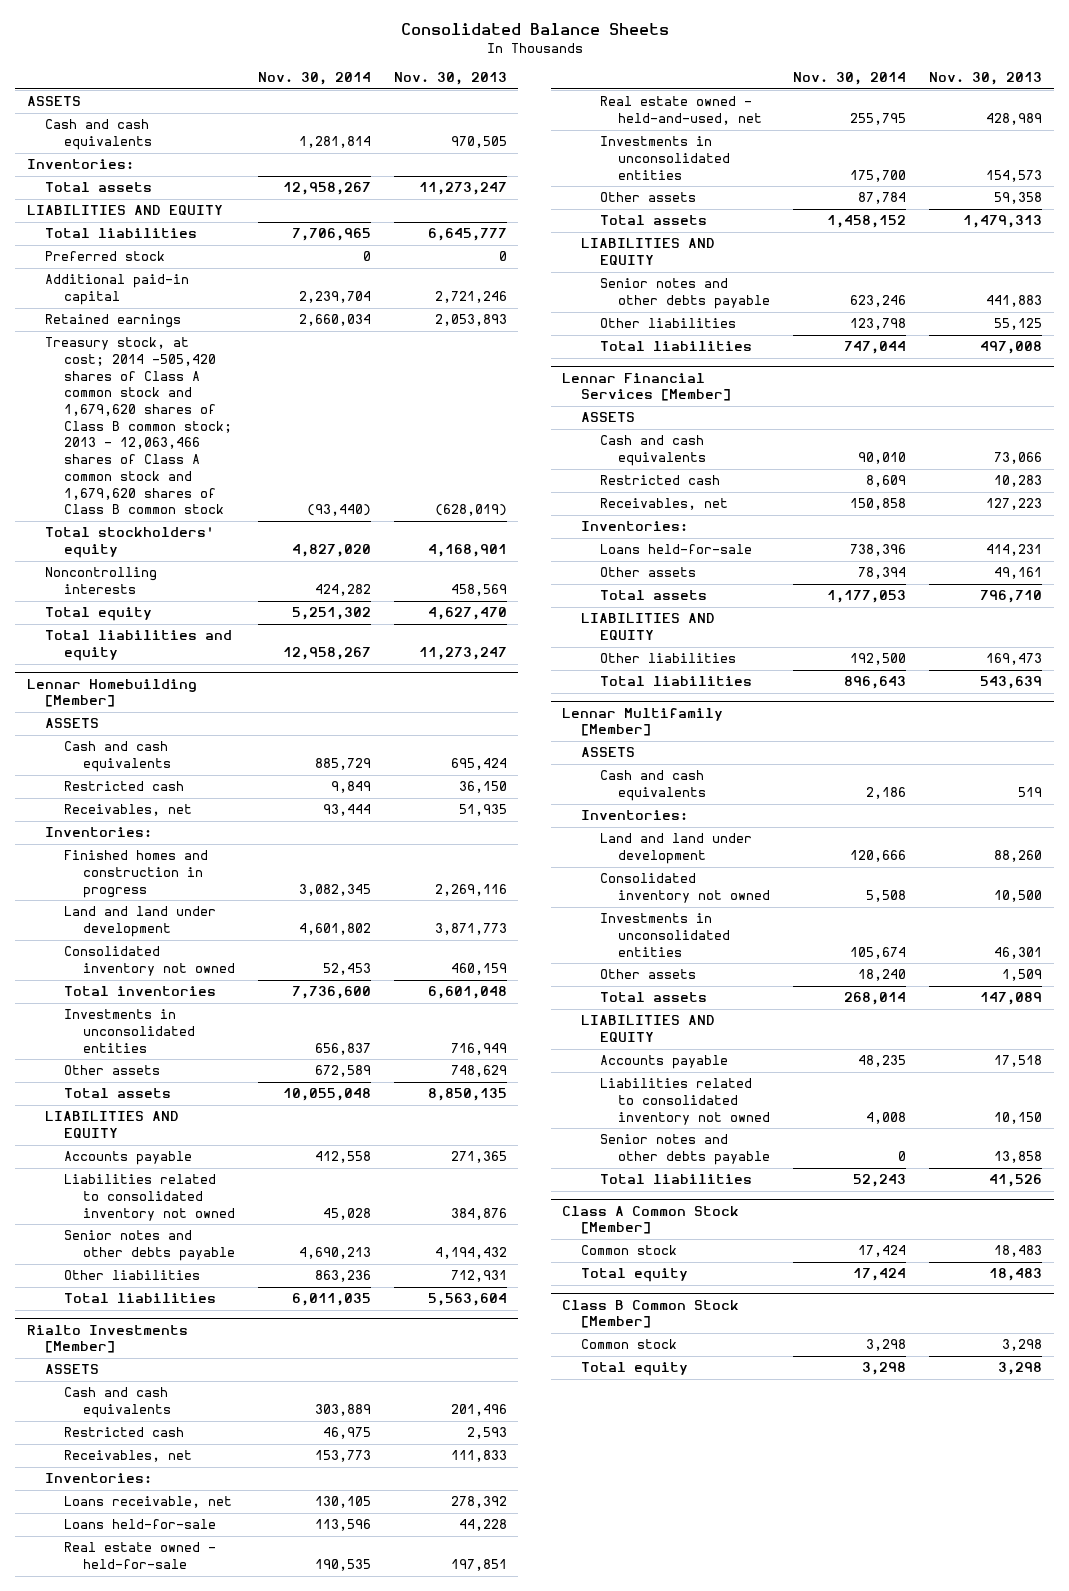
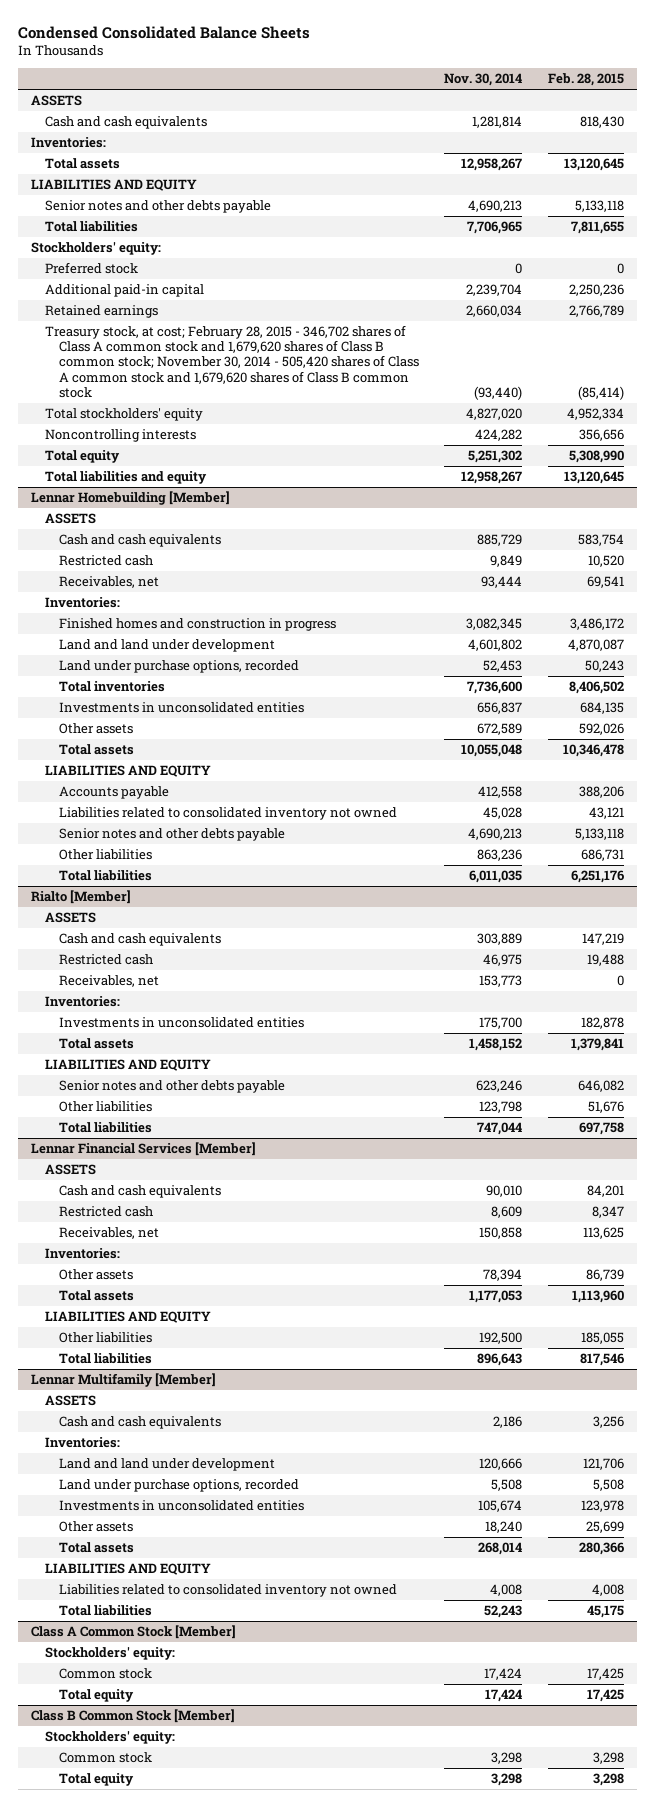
[400,23,669,36] Consolidated Balance Sheets -> [17,25,310,39] Condensed Consolidated Balance Sheets
[393,72,507,86] Nov. 30, 2013 -> none
none -> [548,73,625,87] Feb. 28, 2015
none -> [44,200,271,214] Senior notes and other debts payable
none -> [30,242,161,256] Stockholders' equity:
[45,337,233,515] Treasury stock, at cost; 2014 -505,420 shares of Class A common stock and 1,679,620 shares of Class B common stock; 2013 - 12,063,466 shares of Class A common stock and 1,679,620 shares of Class B common stock -> [44,325,419,398] Treasury stock, at cost; February 28, 2015 - 346,702 shares of Class A common stock and 1,679,620 shares of Class B common stock; November 30, 2014 - 505,420 shares of Class A common stock and 1,679,620 shares of Class B common stock
[64,946,235,977] Consolidated inventory not owned -> [58,660,299,674] Land under purchase options, recorded
[26,1324,188,1354] Rialto Investments [Member] -> [30,890,131,905] Rialto [Member]
[64,1496,233,1509] Loans receivable, net -> none
[64,1519,217,1530] Loans held-for-sale -> none
[64,1542,217,1570] Real estate owned - held-for-sale -> none
[599,96,763,126] Real estate owned - held-and-used, net -> none
[599,192,696,203] Other assets -> none
[599,544,752,555] Loans held-for-sale -> none
[599,873,771,904] Consolidated inventory not owned -> [58,1479,299,1493] Land under purchase options, recorded
[599,1055,728,1070] Accounts payable -> none
[599,1134,771,1166] Senior notes and other debts payable -> none
none -> [44,1647,175,1661] Stockholders' equity:
none -> [44,1731,175,1745] Stockholders' equity:

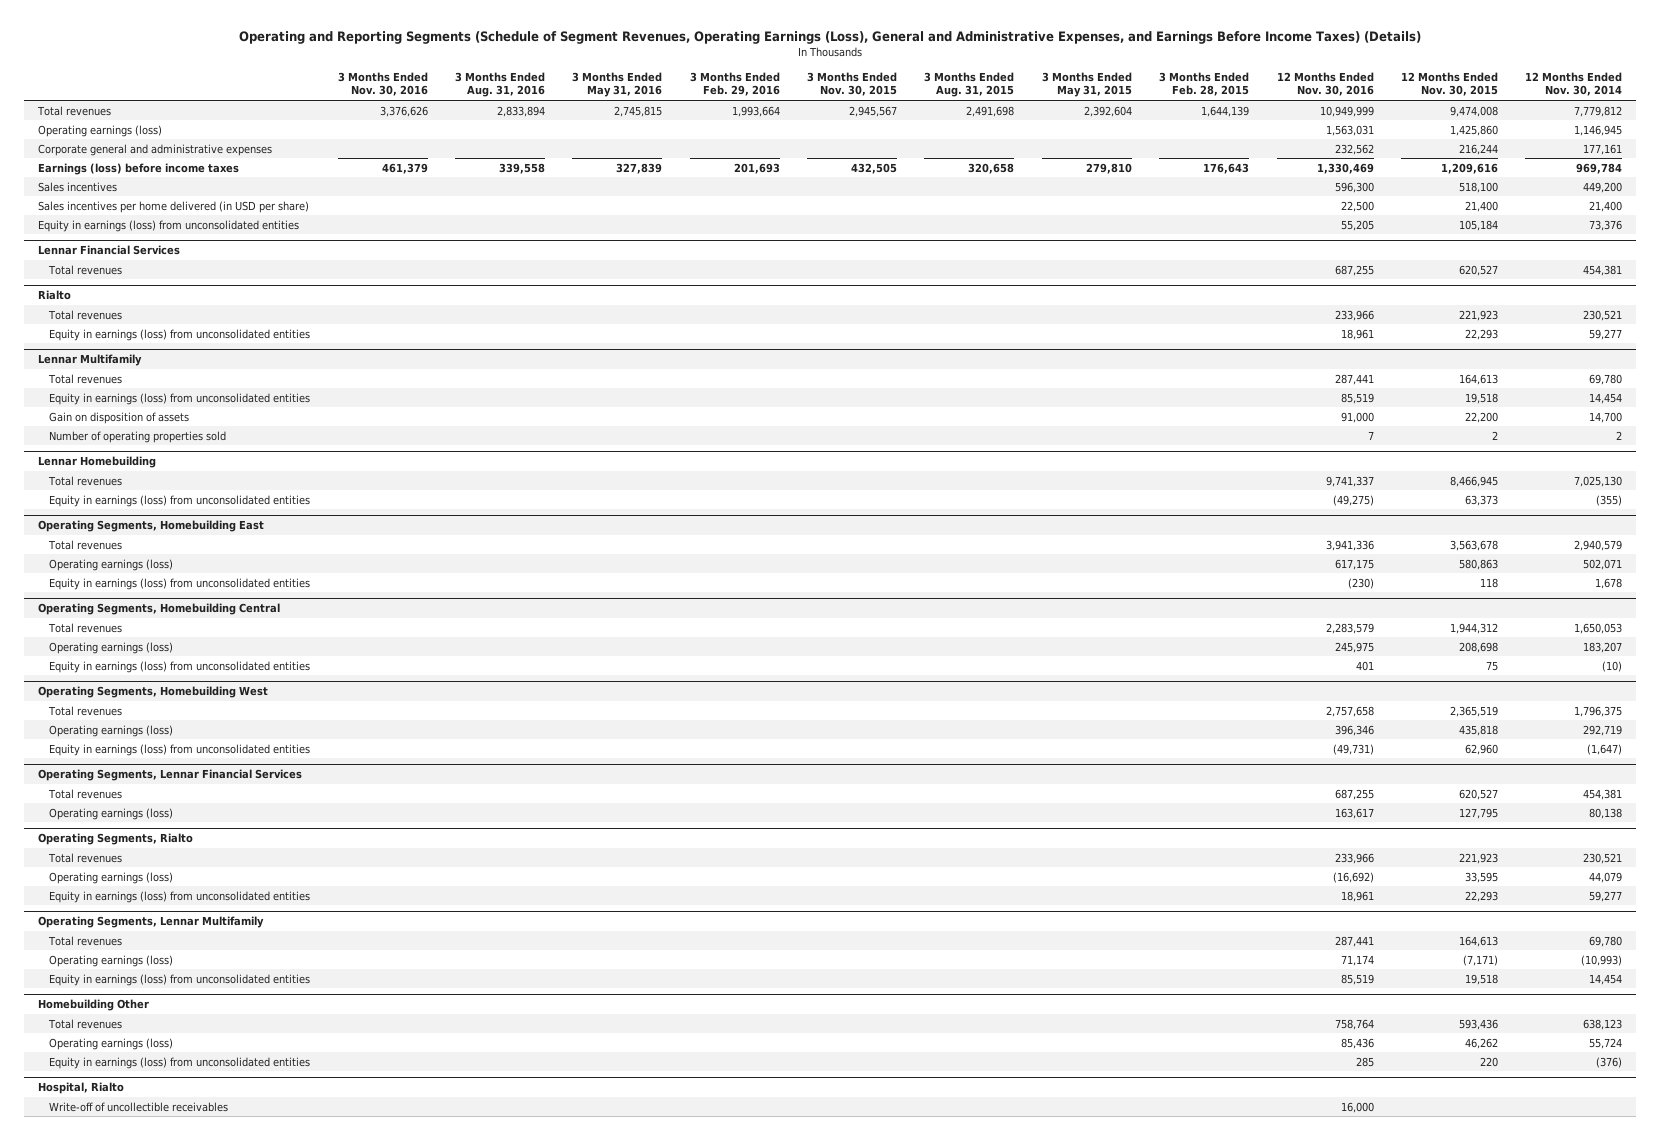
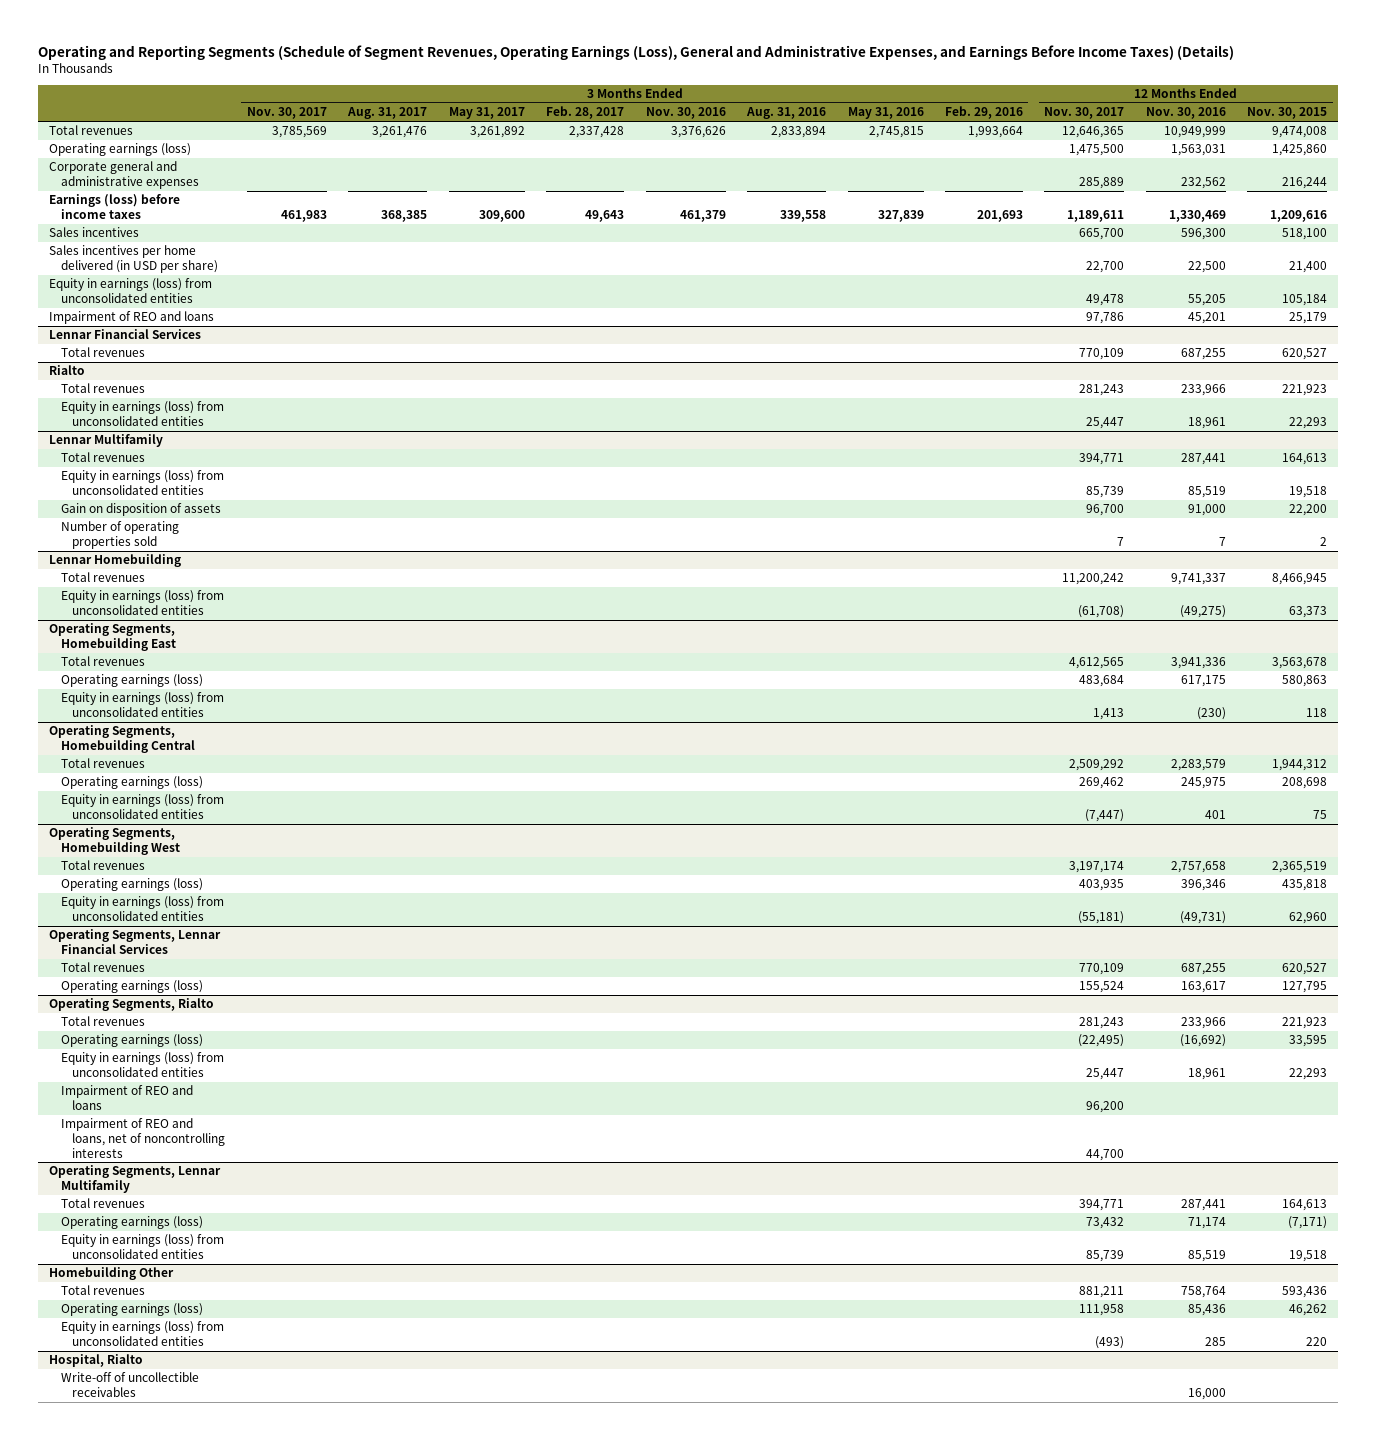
[807,71,898,97] 3 Months Ended Nov. 30, 2015 -> none
[924,71,1015,98] 3 Months Ended Aug. 31, 2015 -> none
[1041,71,1132,98] 3 Months Ended May 31, 2015 -> none
[1159,71,1250,97] 3 Months Ended Feb. 28, 2015 -> none
[1525,71,1623,97] 12 Months Ended Nov. 30, 2014 -> none
none -> [246,107,327,120] Nov. 30, 2017
none -> [347,107,428,120] Aug. 31, 2017
none -> [448,107,525,120] May 31, 2017
none -> [546,106,625,120] Feb. 28, 2017
none -> [1044,107,1125,120] Nov. 30, 2017
none -> [49,311,215,325] Impairment of REO and loans
none -> [60,1085,193,1111] Impairment of REO and loans
none -> [60,1118,226,1158] Impairment of REO and loans, net of noncontrolling interests

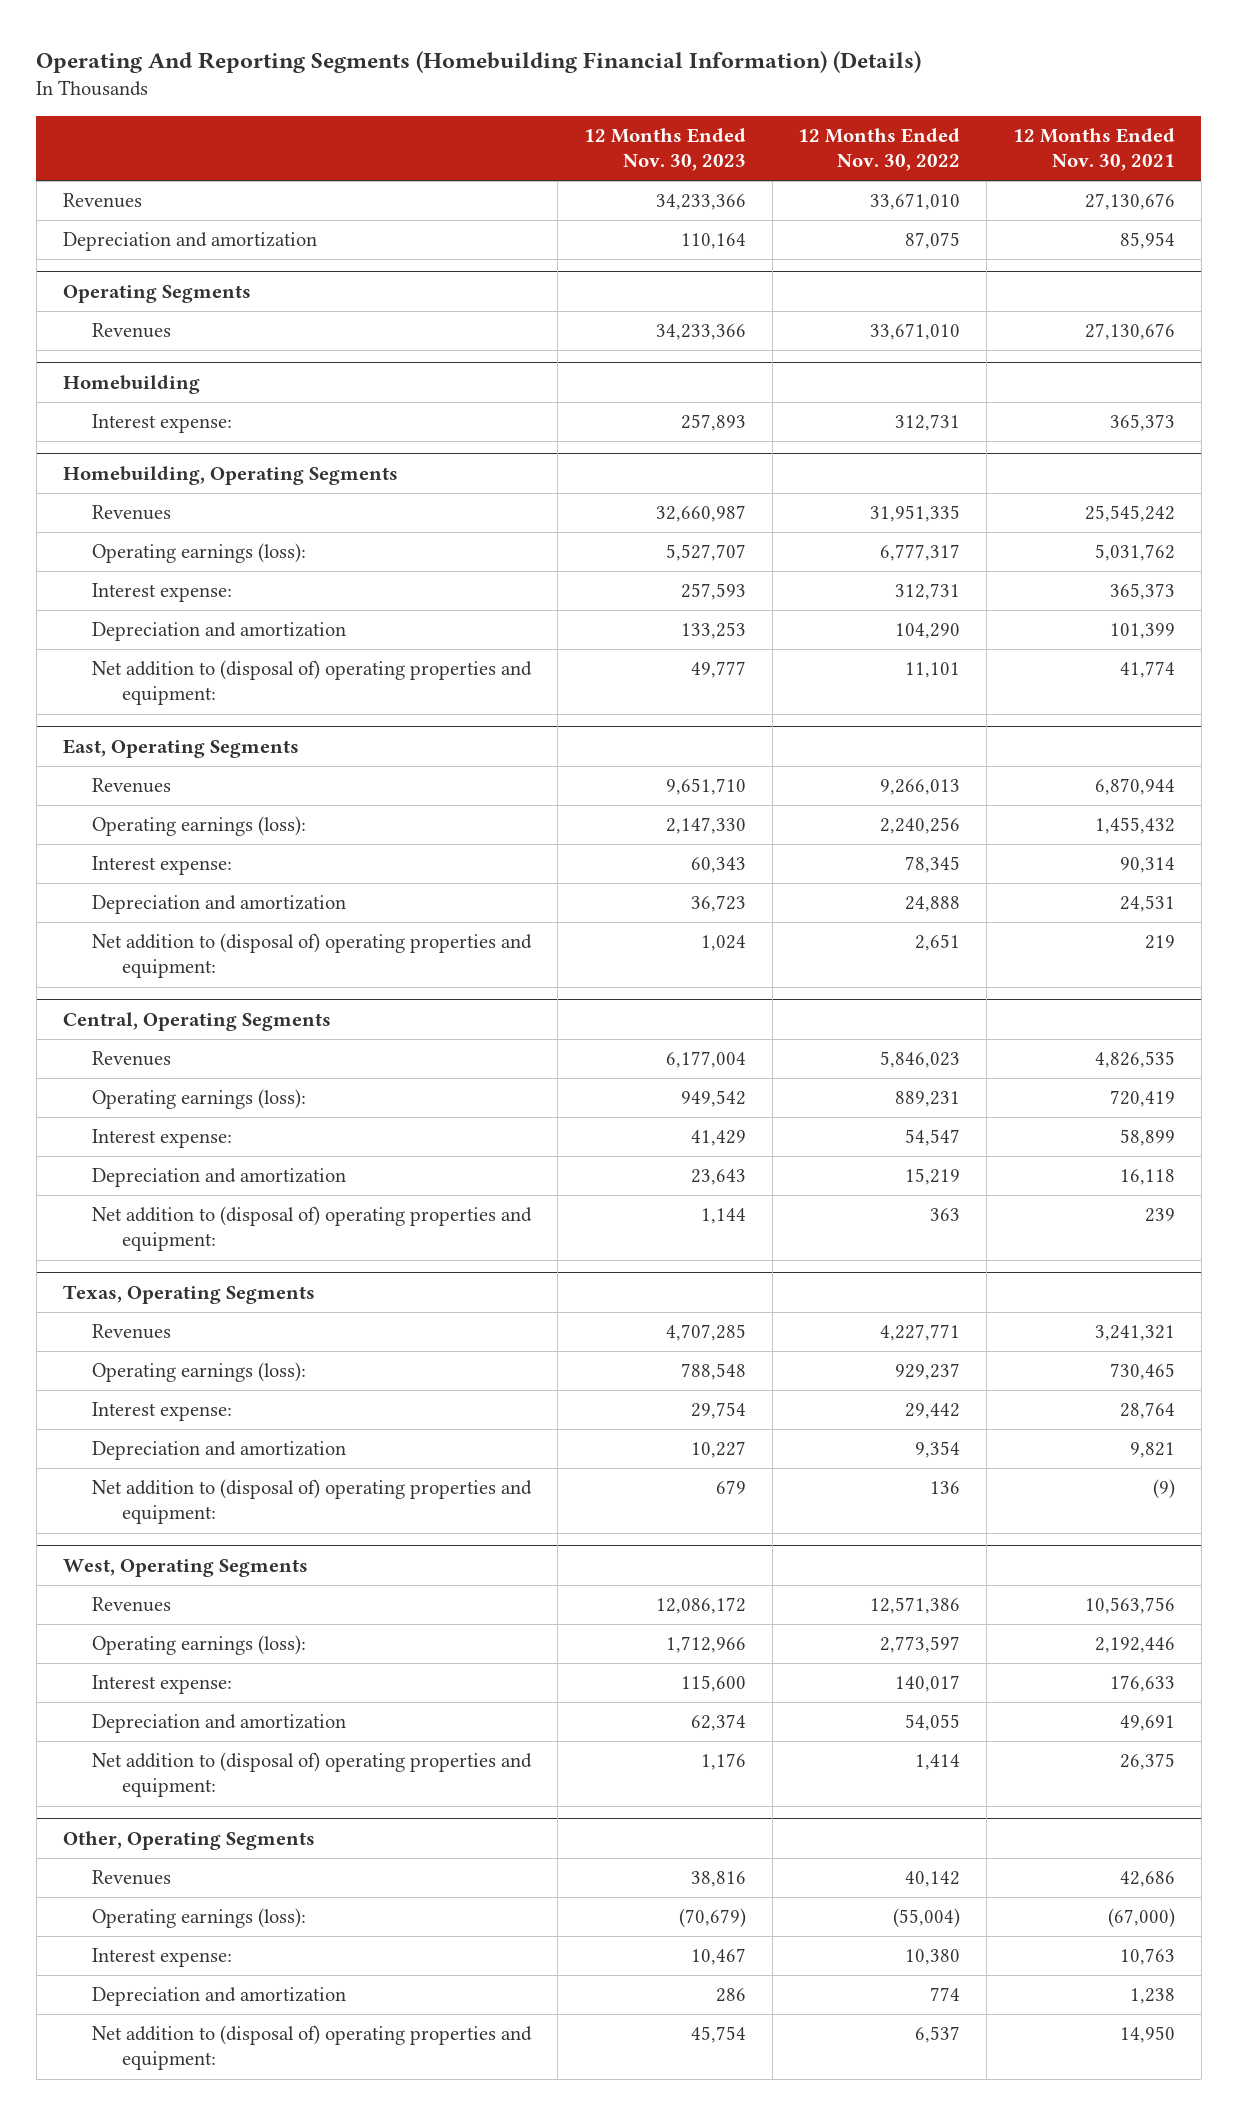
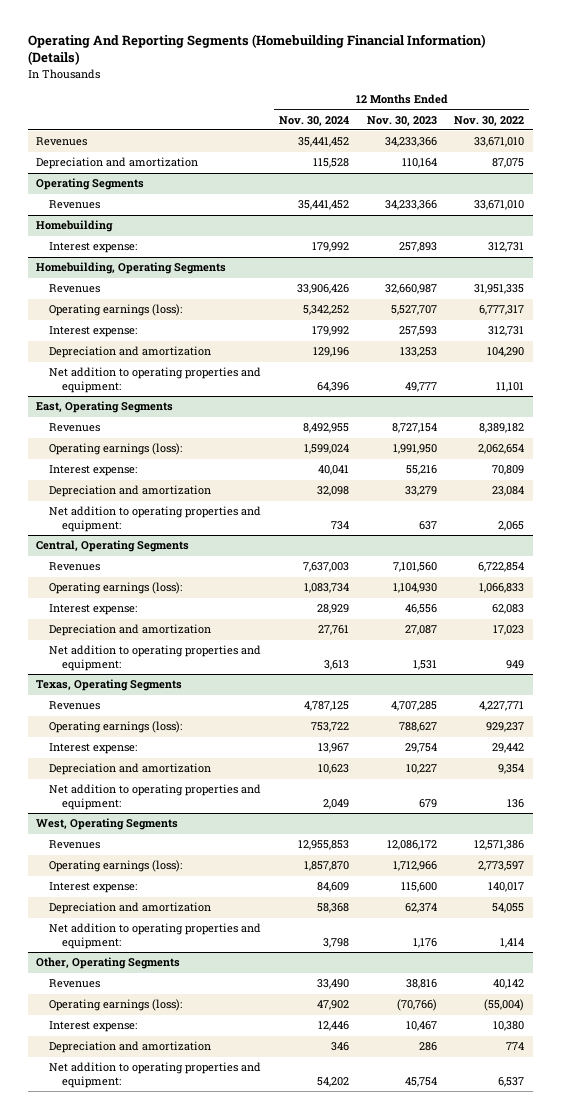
[1012,128,1175,172] 12 Months Ended Nov. 30, 2021 -> none
none -> [278,115,349,126] Nov. 30, 2024
[92,660,533,706] Net addition to (disposal of) operating properties and equipment: -> [49,367,262,393] Net addition to operating properties and equipment:
[665,778,746,796] 9,651,710 -> [391,423,437,434] 8,727,154
[880,779,961,796] 9,266,013 -> [479,423,525,434] 8,389,182
[665,817,746,835] 2,147,330 -> [392,444,437,455] 1,991,950
[880,817,961,835] 2,240,256 -> [478,444,525,455] 2,062,654
[690,857,746,874] 60,343 -> [405,465,437,476] 55,216
[905,856,961,874] 78,345 -> [492,465,525,476] 70,809
[690,895,746,913] 36,723 -> [404,486,437,497] 33,279
[905,896,961,913] 24,888 -> [492,486,525,497] 23,084
[92,933,533,979] Net addition to (disposal of) operating properties and equipment: -> [49,506,262,532] Net addition to operating properties and equipment:
[700,935,746,952] 1,024 -> [418,520,437,530] 637
[915,934,961,952] 2,651 -> [498,520,525,531] 2,065
[665,1051,746,1069] 6,177,004 -> [392,562,437,573] 7,101,560
[880,1051,961,1069] 5,846,023 -> [478,562,525,573] 6,722,854
[680,1090,746,1108] 949,542 -> [392,583,437,594] 1,104,930
[895,1091,961,1108] 889,231 -> [479,583,525,594] 1,066,833
[690,1130,746,1147] 41,429 -> [404,604,437,615] 46,556
[905,1129,961,1147] 54,547 -> [492,604,525,615] 62,083
[690,1169,746,1186] 23,643 -> [404,625,437,636] 27,087
[905,1168,961,1186] 15,219 -> [493,625,525,636] 17,023
[92,1206,533,1252] Net addition to (disposal of) operating properties and equipment: -> [49,645,262,671] Net addition to operating properties and equipment:
[700,1208,746,1225] 1,144 -> [412,659,437,670] 1,531
[930,1208,961,1222] 363 -> [506,659,525,669] 949
[680,1363,746,1381] 788,548 -> [398,722,437,733] 788,627
[92,1479,533,1525] Net addition to (disposal of) operating properties and equipment: -> [49,784,262,810] Net addition to operating properties and equipment:
[92,1752,533,1798] Net addition to (disposal of) operating properties and equipment: -> [49,923,262,949] Net addition to operating properties and equipment:
[678,1908,746,1929] (70,679) -> [396,999,437,1012] (70,766)
[92,2025,533,2071] Net addition to (disposal of) operating properties and equipment: -> [49,1062,262,1088] Net addition to operating properties and equipment:

